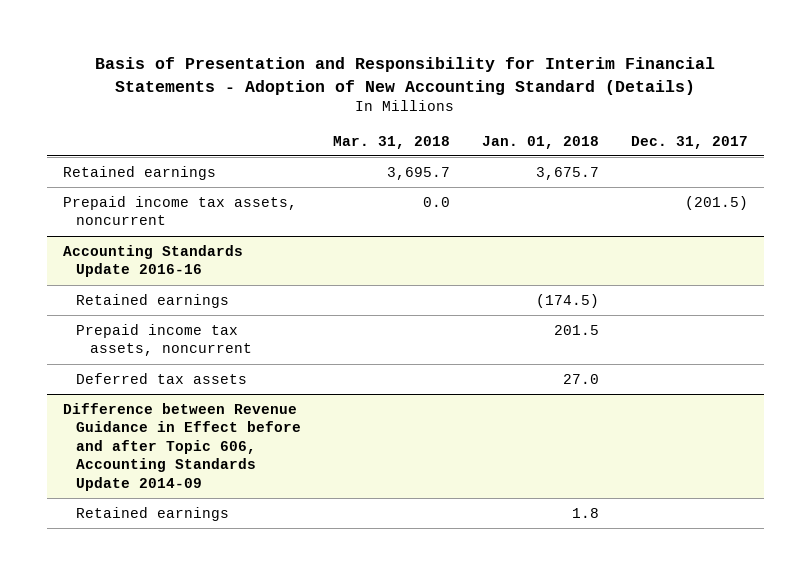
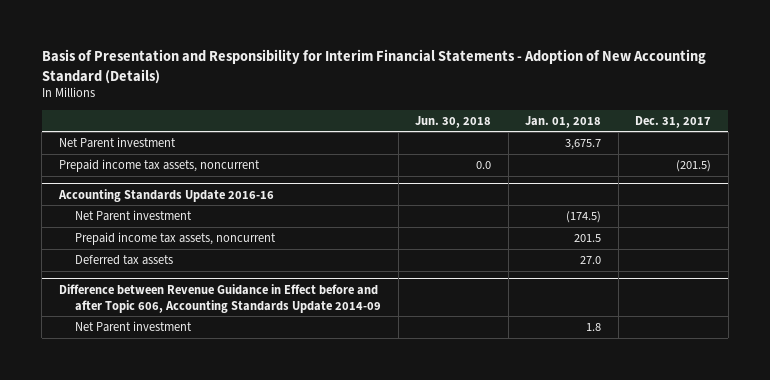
[333,135,451,149] Mar. 31, 2018 -> none
none -> [415,115,492,128] Jun. 30, 2018
[62,165,216,180] Retained earnings -> [59,136,177,148] Net Parent investment
[76,293,230,308] Retained earnings -> [74,209,192,221] Net Parent investment
[76,506,230,521] Retained earnings -> none
none -> [74,320,192,332] Net Parent investment

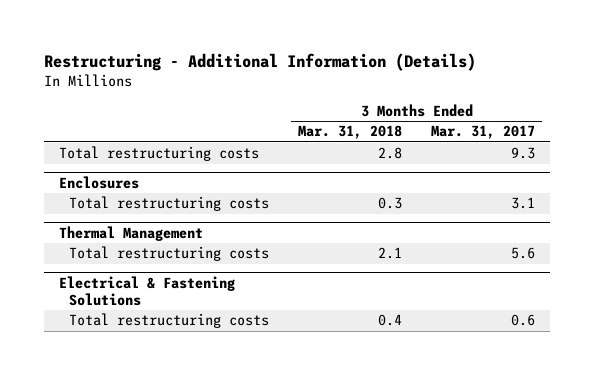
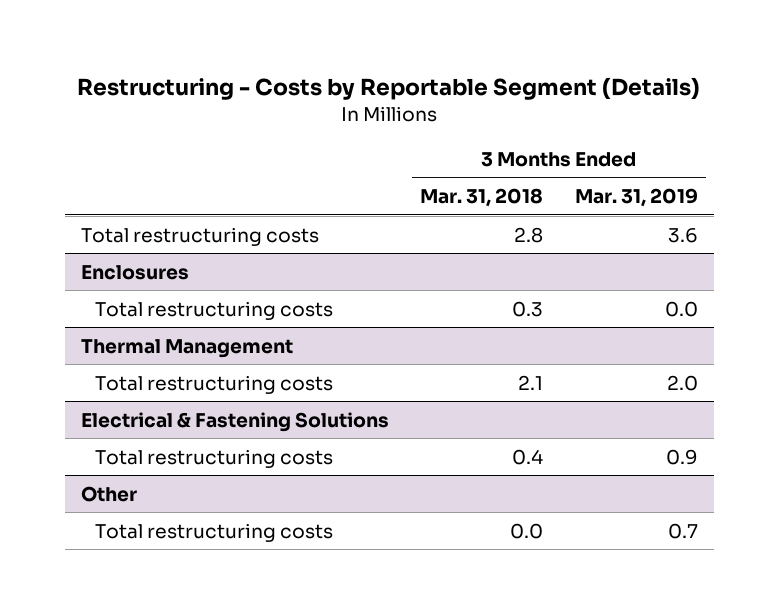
[44,52,477,71] Restructuring - Additional Information (Details) -> [77,76,701,100] Restructuring - Costs by Reportable Segment (Details)
[431,125,536,140] Mar. 31, 2017 -> none
none -> [574,187,698,207] Mar. 31, 2019
none -> [80,485,137,502] Other
none -> [95,522,334,542] Total restructuring costs

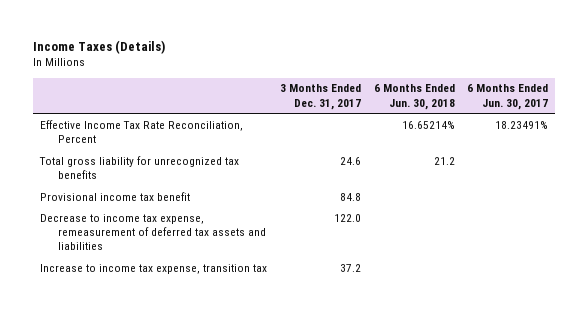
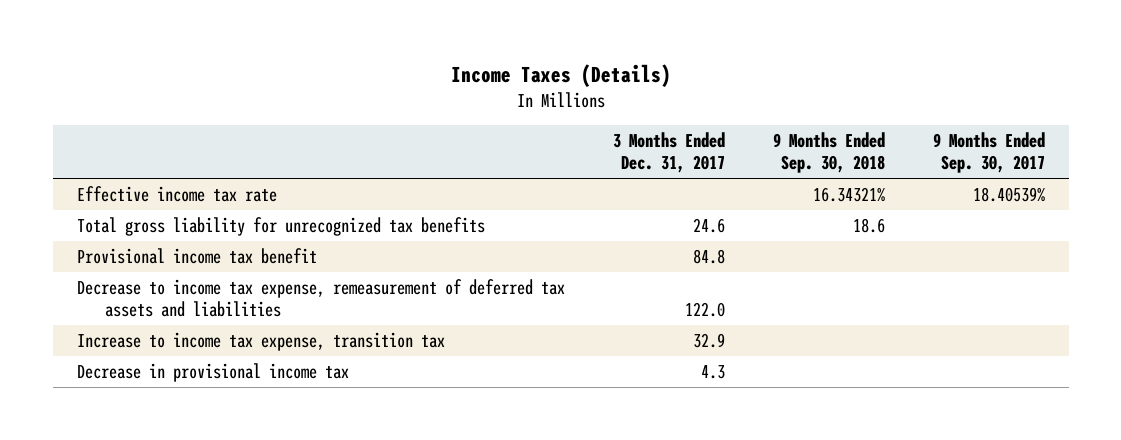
[373,84,455,110] 6 Months Ended Jun. 30, 2018 -> none
[467,84,549,110] 6 Months Ended Jun. 30, 2017 -> none
none -> [772,132,885,174] 9 Months Ended Sep. 30, 2018
none -> [932,132,1045,174] 9 Months Ended Sep. 30, 2017
[39,119,243,144] Effective Income Tax Rate Reconciliation, Percent -> [76,186,277,203] Effective income tax rate
[339,263,361,272] 37.2 -> [692,333,725,349] 32.9
none -> [76,363,349,383] Decrease in provisional income tax

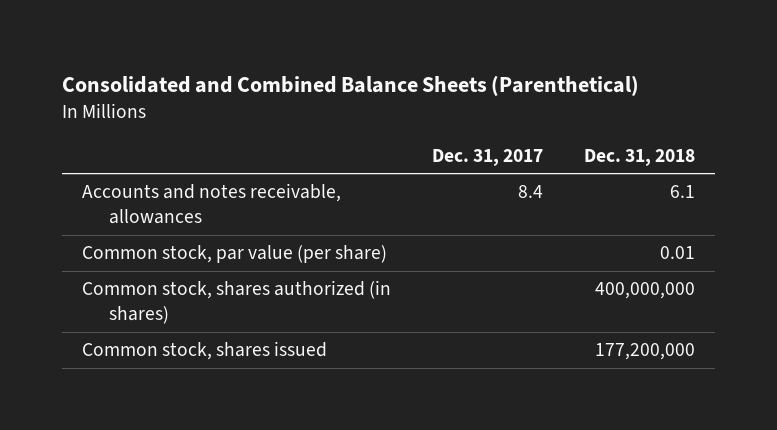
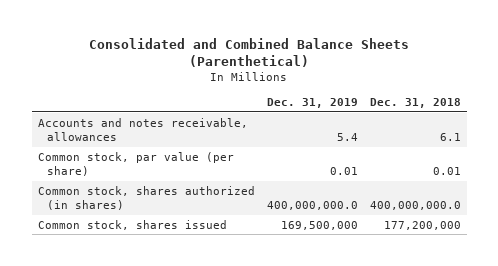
[431,148,543,166] Dec. 31, 2017 -> none
none -> [266,98,358,109] Dec. 31, 2019
[594,282,695,300] 400,000,000 -> [369,201,461,211] 400,000,000.0

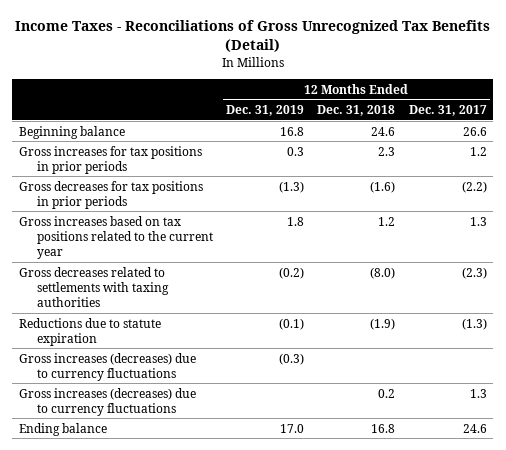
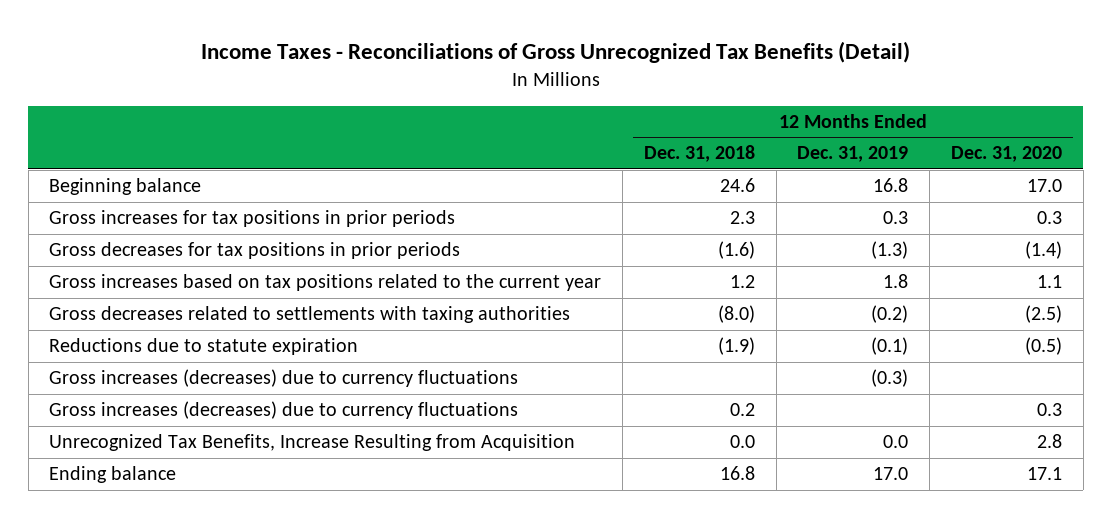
[408,105,487,117] Dec. 31, 2017 -> none
none -> [950,146,1062,163] Dec. 31, 2020
none -> [49,434,576,452] Unrecognized Tax Benefits, Increase Resulting from Acquisition

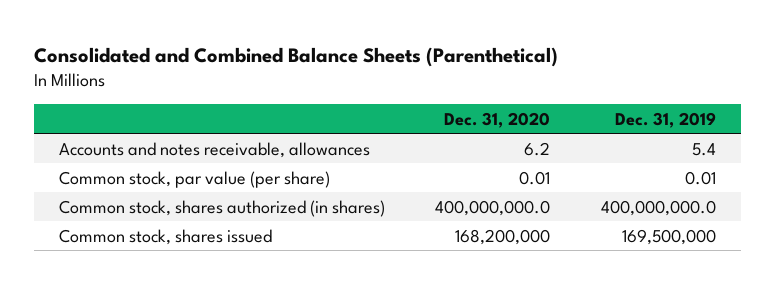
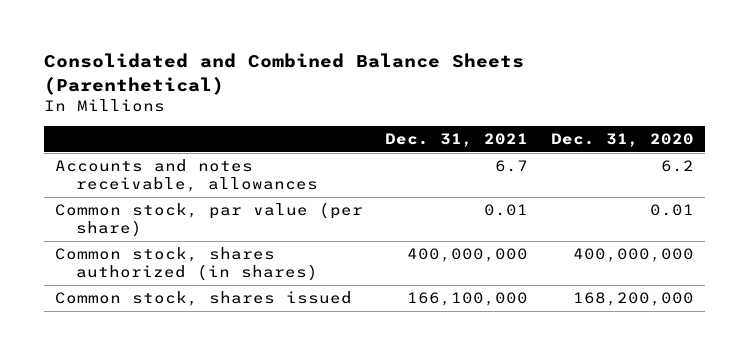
[614,111,716,128] Dec. 31, 2019 -> none
none -> [385,133,529,148] Dec. 31, 2021
[435,199,551,216] 400,000,000.0 -> [572,248,694,263] 400,000,000

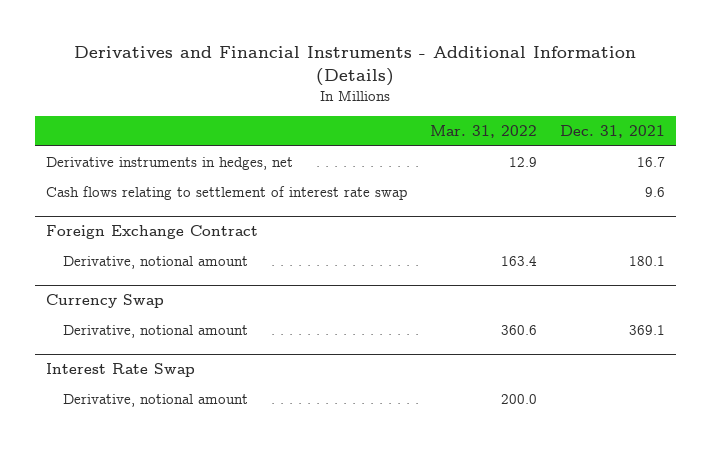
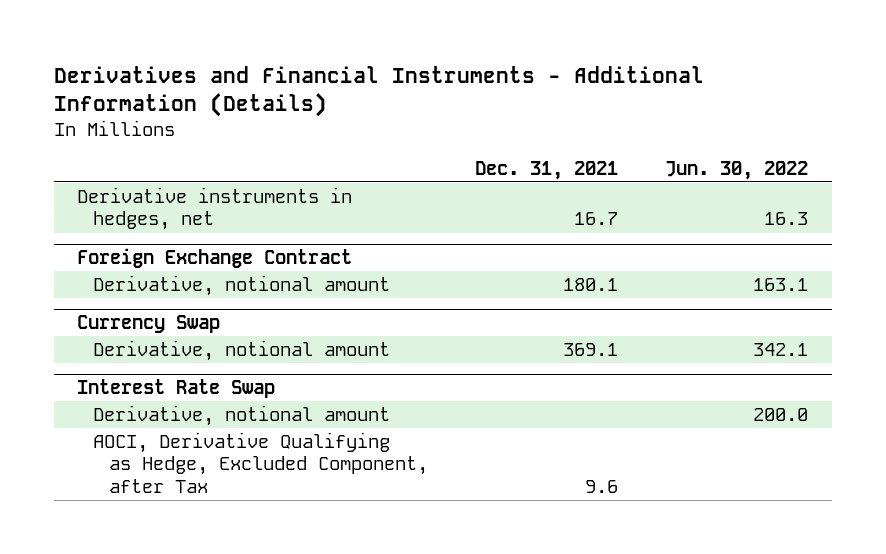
[429,124,537,138] Mar. 31, 2022 -> none
none -> [665,160,809,180] Jun. 30, 2022
[46,186,408,201] Cash flows relating to settlement of interest rate swap -> none
none -> [93,432,429,493] AOCI, Derivative Qualifying as Hedge, Excluded Component, after Tax

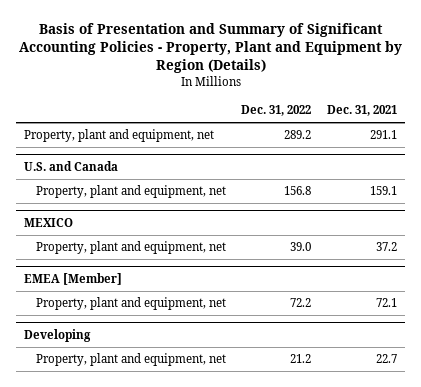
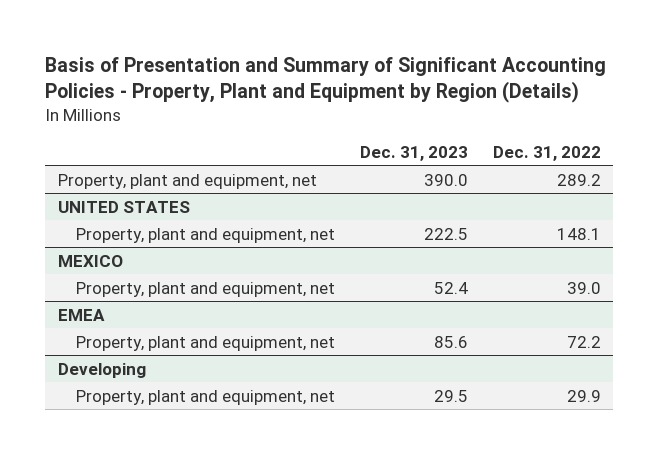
[327,105,398,117] Dec. 31, 2021 -> none
none -> [359,145,468,161] Dec. 31, 2023
[23,160,118,171] U.S. and Canada -> none
none -> [57,200,190,213] UNITED STATES
[284,186,312,196] 156.8 -> [556,227,601,240] 148.1
[23,272,122,285] EMEA [Member] -> [57,308,105,321] EMEA
[290,354,312,364] 21.2 -> [566,389,601,402] 29.9

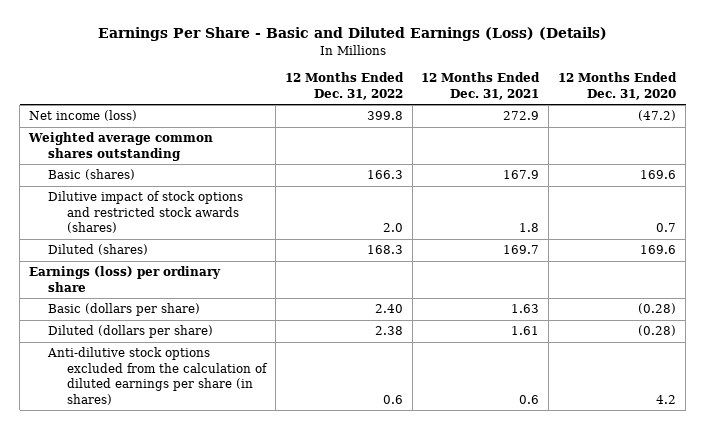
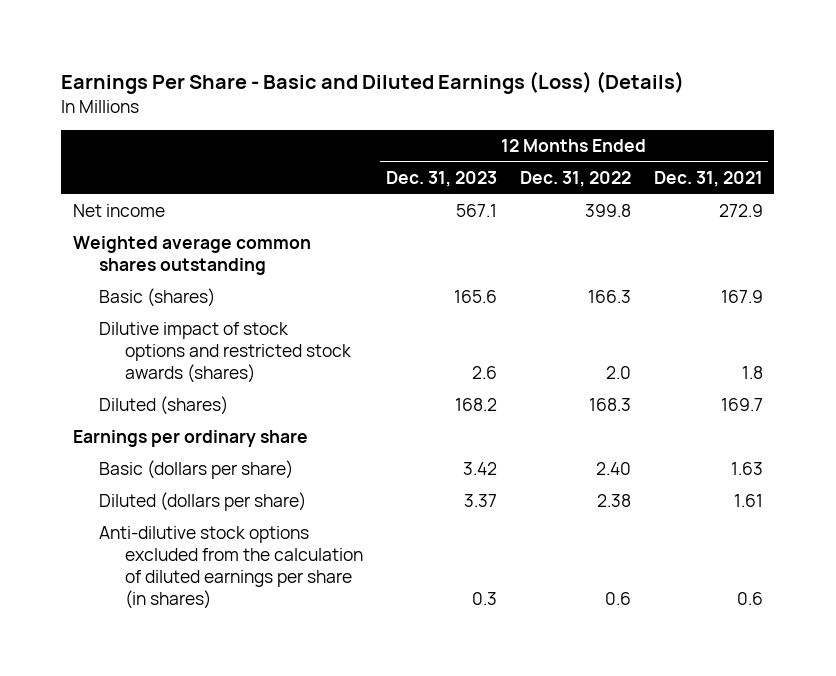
[558,72,678,100] 12 Months Ended Dec. 31, 2020 -> none
none -> [386,171,498,188] Dec. 31, 2023
[28,110,137,122] Net income (loss) -> [72,204,165,218] Net income
[28,266,221,292] Earnings (loss) per ordinary share -> [72,430,308,448] Earnings per ordinary share

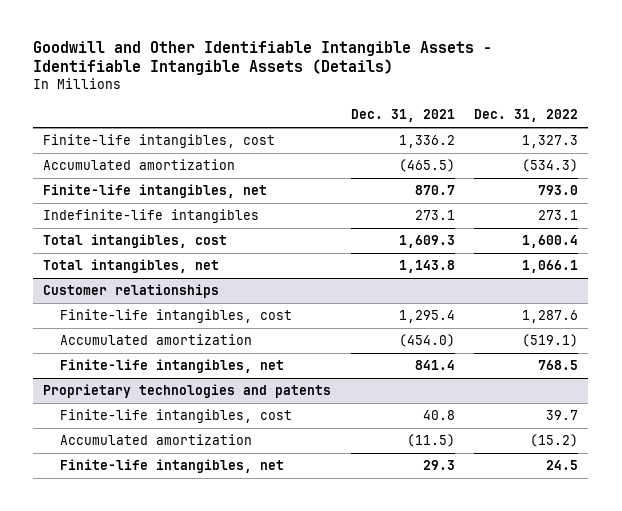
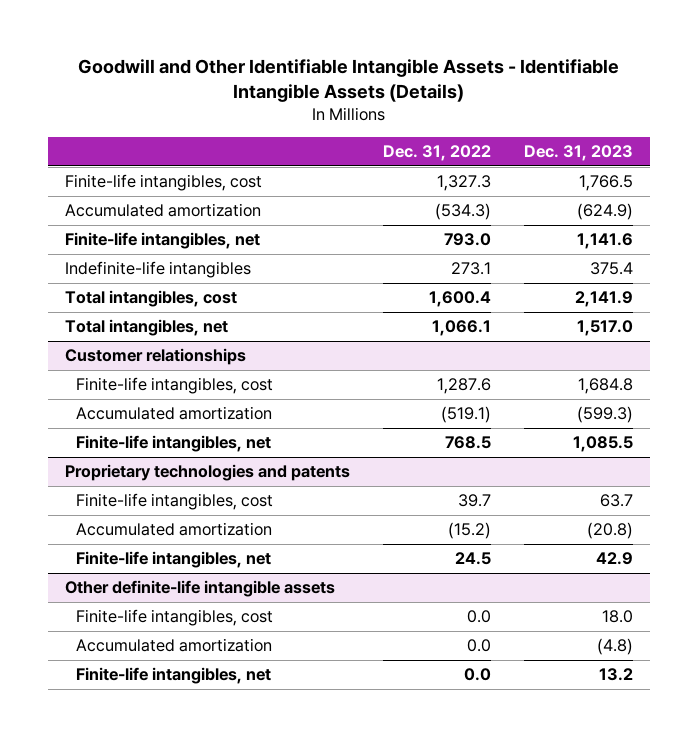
[350,108,455,122] Dec. 31, 2021 -> none
none -> [524,145,634,162] Dec. 31, 2023
none -> [64,580,335,598] Other definite-life intangible assets
none -> [76,609,274,627] Finite-life intangibles, cost
none -> [76,638,273,653] Accumulated amortization
none -> [76,667,272,685] Finite-life intangibles, net

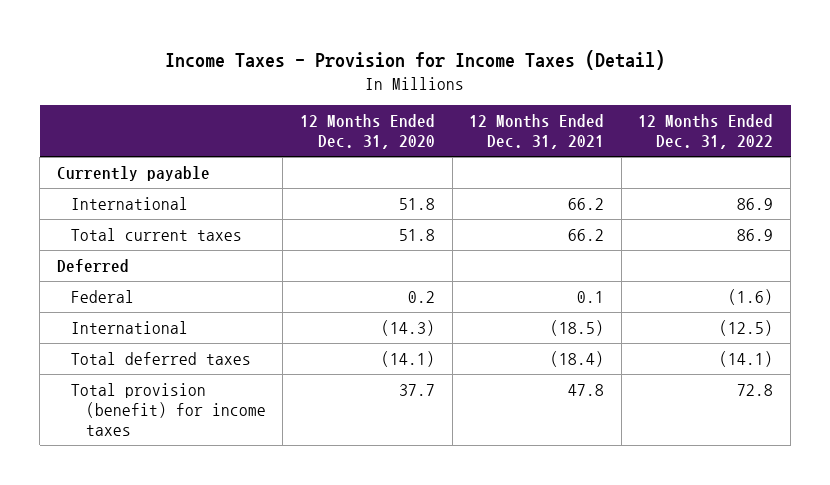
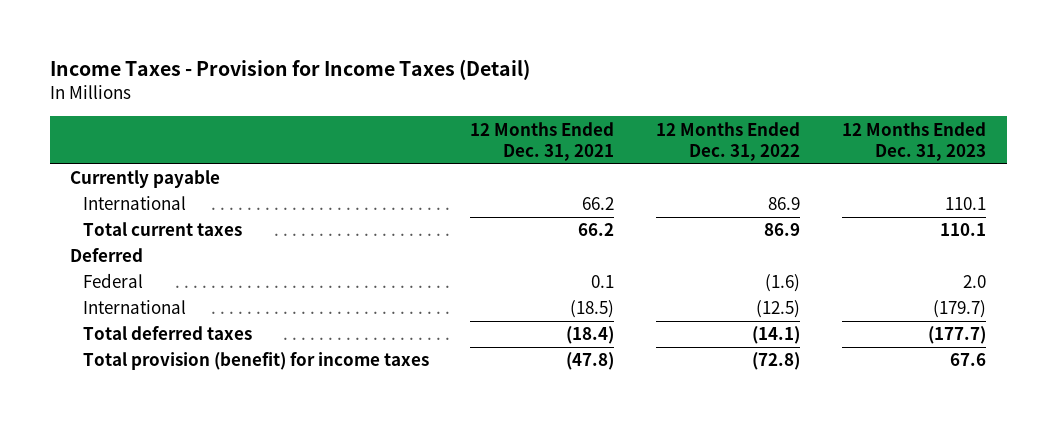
[300,114,436,150] 12 Months Ended Dec. 31, 2020 -> none
none -> [841,121,986,162] 12 Months Ended Dec. 31, 2023
[568,383,605,396] 47.8 -> [566,352,615,371] (47.8)
[737,383,774,396] 72.8 -> [752,352,801,371] (72.8)

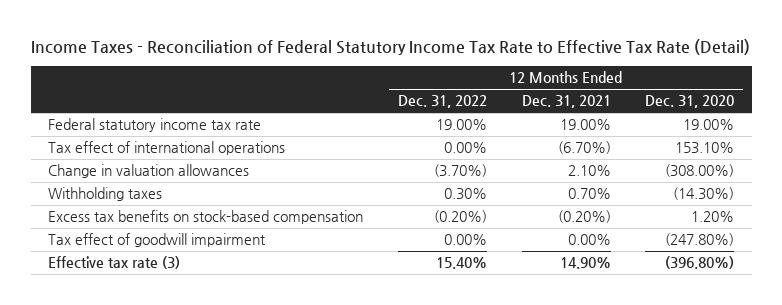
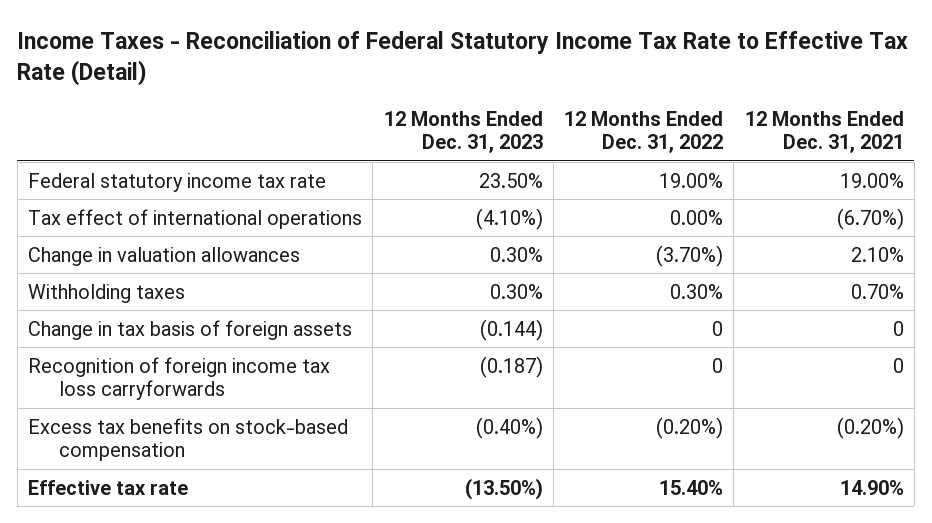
[645,95,735,109] Dec. 31, 2020 -> none
none -> [383,110,543,154] 12 Months Ended Dec. 31, 2023
none -> [28,319,353,340] Change in tax basis of foreign assets
none -> [28,356,331,401] Recognition of foreign income tax loss carryforwards
[48,233,267,248] Tax effect of goodwill impairment -> none
[48,256,181,270] Effective tax rate (3) -> [28,479,189,495] Effective tax rate

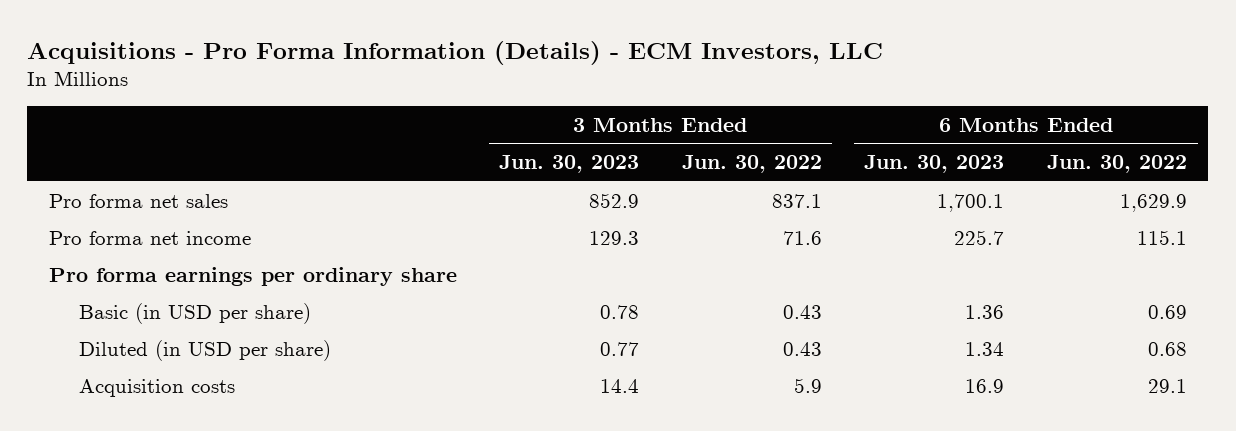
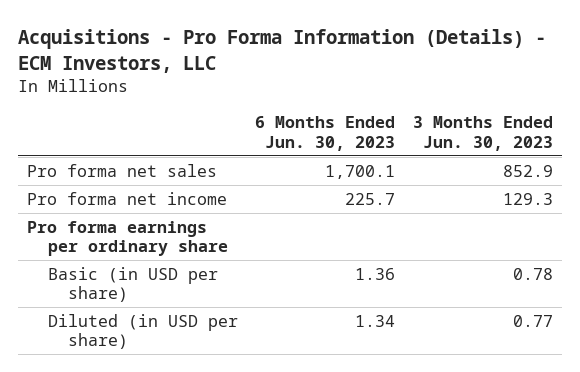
[681,155,822,174] Jun. 30, 2022 -> none
[1046,155,1187,174] Jun. 30, 2022 -> none
[79,378,236,397] Acquisition costs -> none

